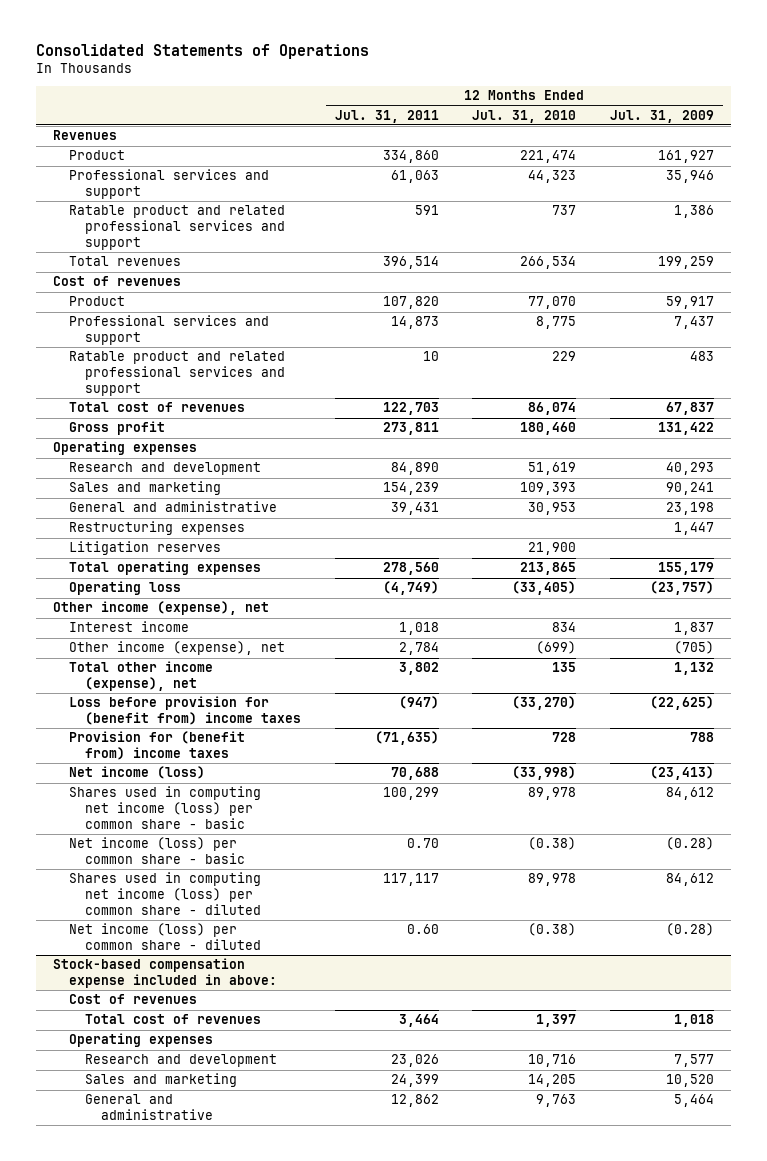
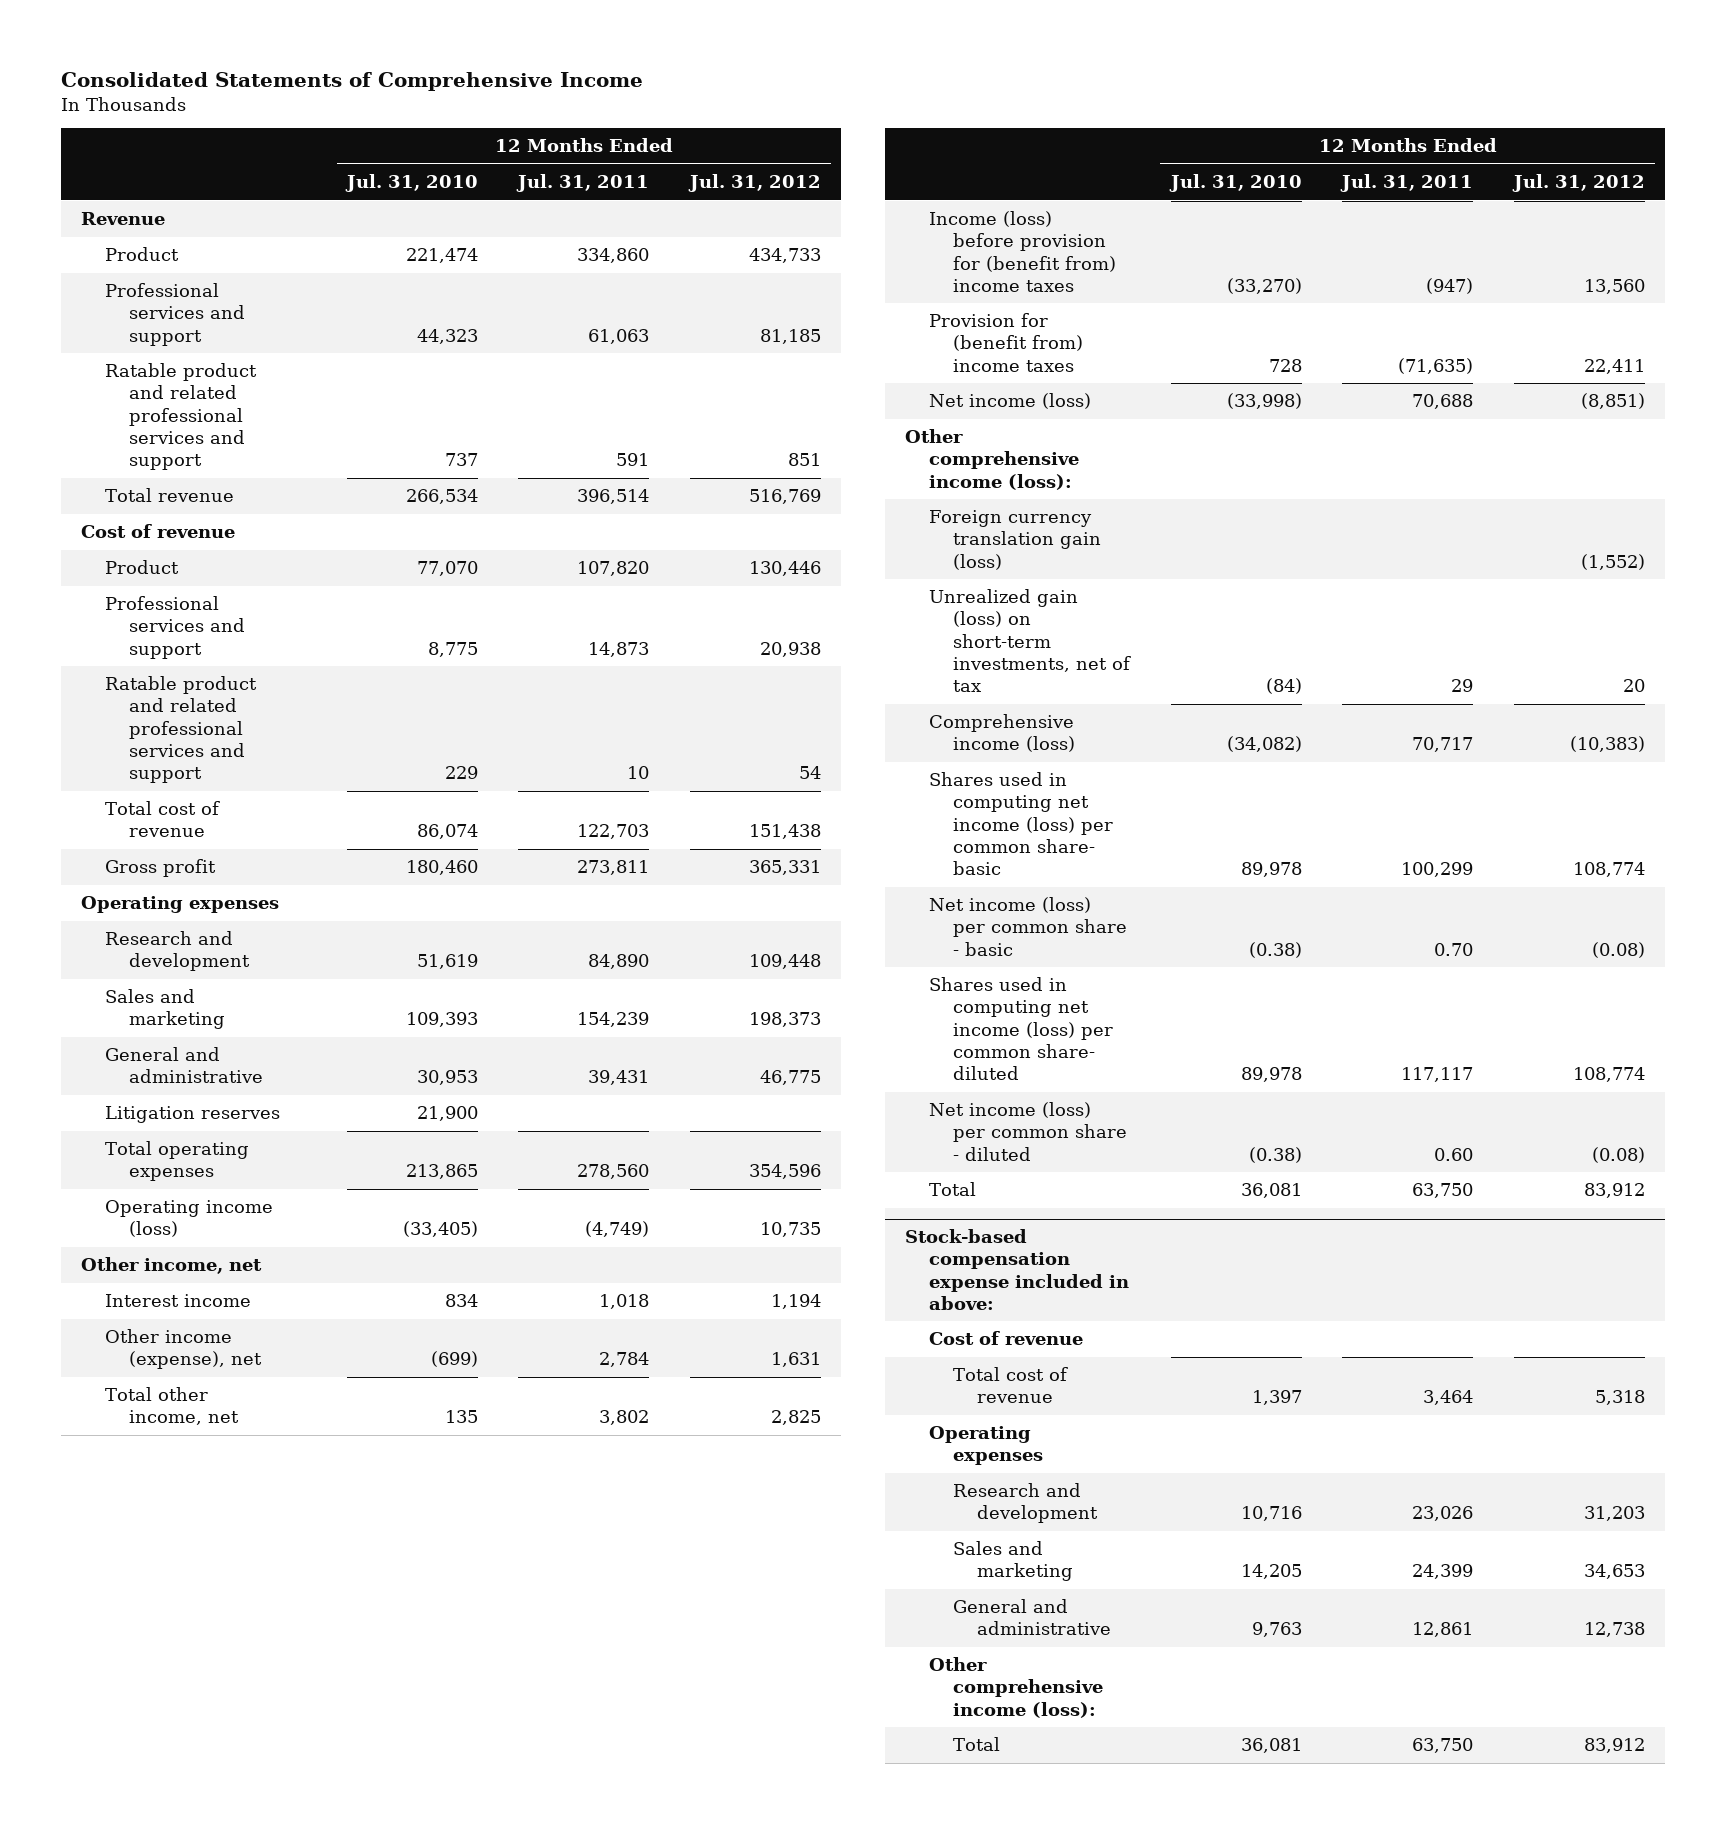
[35,43,369,59] Consolidated Statements of Operations -> [60,72,643,92] Consolidated Statements of Comprehensive Income
[610,109,715,123] Jul. 31, 2009 -> none
none -> [687,174,821,193] Jul. 31, 2012
[52,130,117,141] Revenues -> [80,212,165,226] Revenue
[68,256,181,267] Total revenues -> [104,488,234,503] Total revenue
[52,276,181,287] Cost of revenues -> [80,524,235,539] Cost of revenue
[68,402,245,413] Total cost of revenues -> [104,801,220,838] Total cost of revenue
[68,521,245,536] Restructuring expenses -> none
[68,581,181,596] Operating loss -> [104,1200,273,1238] Operating income (loss)
[52,601,269,616] Other income (expense), net -> [80,1257,262,1275] Other income, net
[68,661,213,691] Total other income (expense), net -> [104,1387,240,1426] Total other income, net
[68,696,301,725] Loss before provision for (benefit from) income taxes -> [928,211,1117,292] Income (loss) before provision for (benefit from) income taxes
none -> [904,429,1079,490] Other comprehensive income (loss):
none -> [928,510,1102,570] Foreign currency translation gain (loss)
none -> [928,589,1132,692] Unrealized gain (loss) on short-term investments, net of tax
none -> [928,714,1076,753] Comprehensive income (loss)
[68,786,261,829] Shares used in computing net income (loss) per common share - basic -> [928,772,1114,875] Shares used in computing net income (loss) per common share- basic
[68,872,261,915] Shares used in computing net income (loss) per common share - diluted -> [928,977,1114,1080] Shares used in computing net income (loss) per common share- diluted
none -> [928,1182,976,1197] Total
[68,994,197,1005] Cost of revenues -> [928,1331,1083,1346] Cost of revenue
[84,1014,261,1025] Total cost of revenues -> [953,1367,1069,1404] Total cost of revenue
[390,1094,439,1108] 12,862 -> [1412,1622,1474,1638] 12,861
none -> [928,1657,1104,1718] Other comprehensive income (loss):
none -> [953,1737,1001,1752] Total

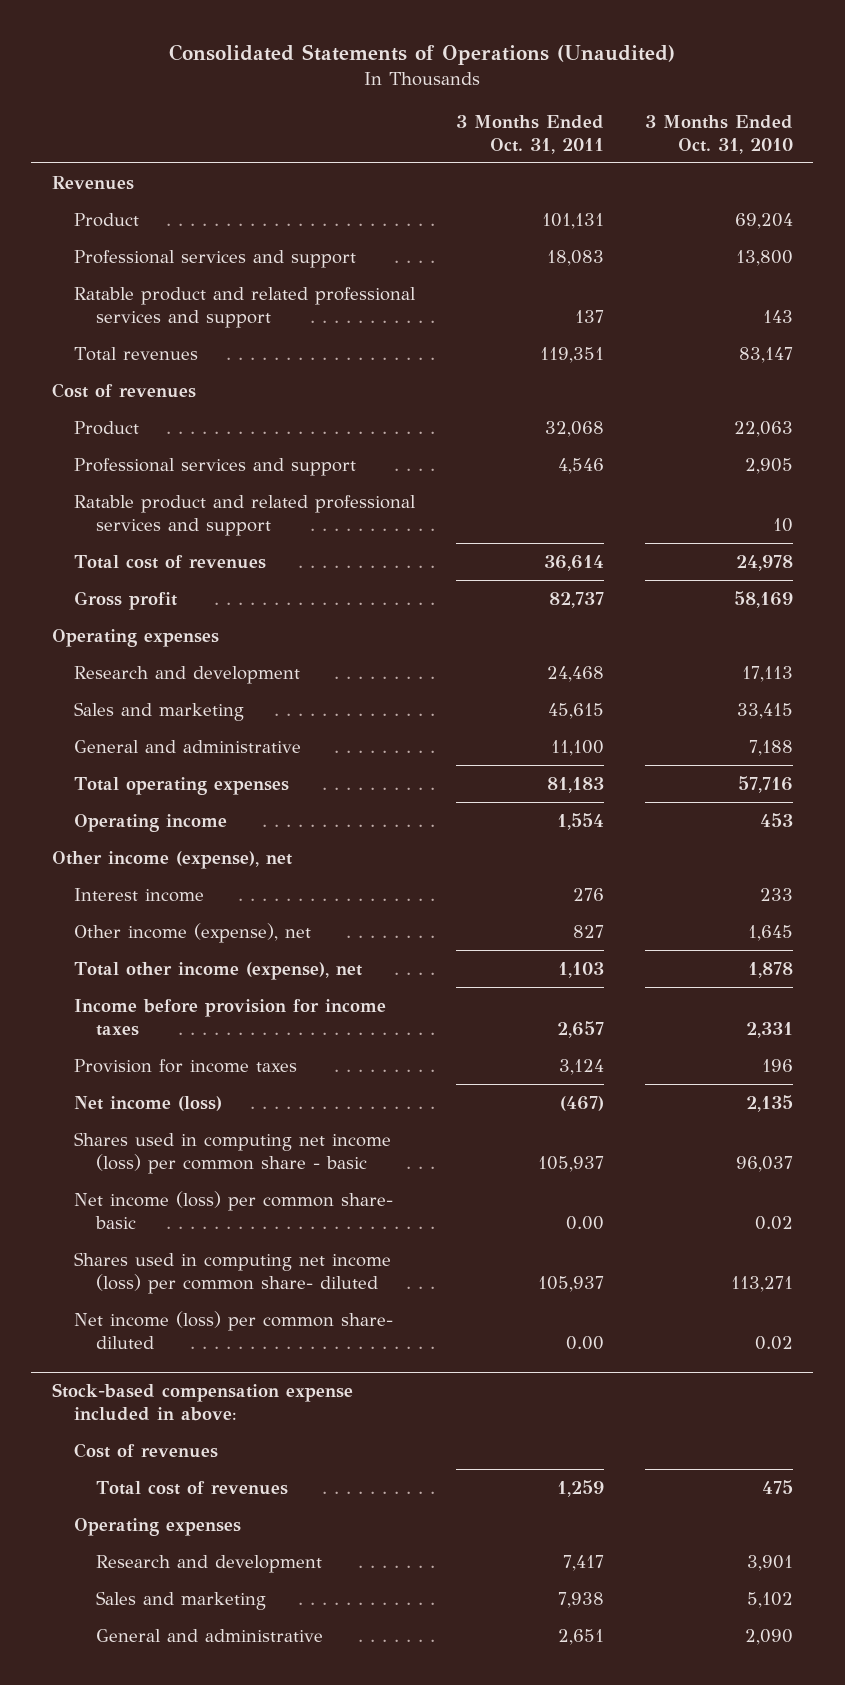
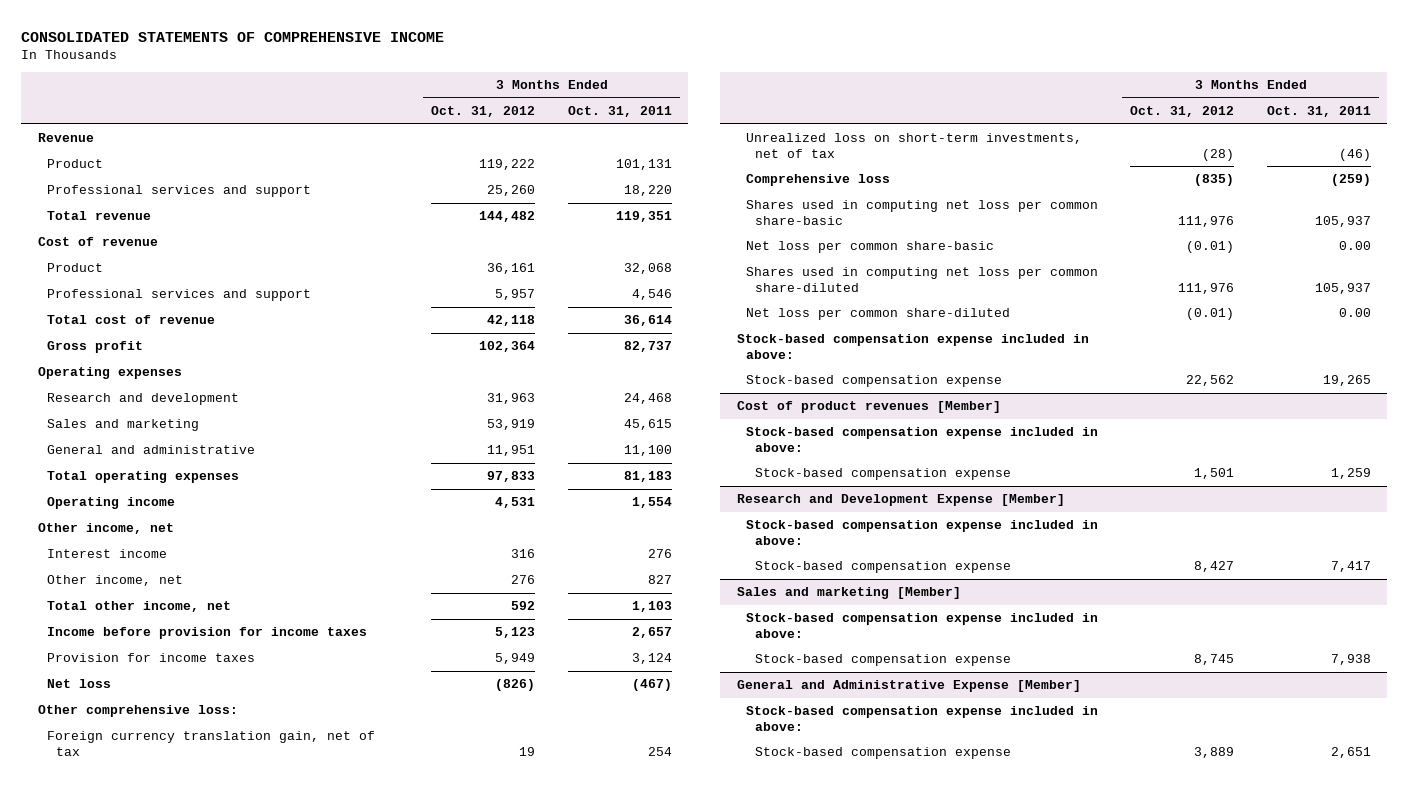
[169,43,676,65] Consolidated Statements of Operations (Unaudited) -> [21,31,445,42] CONSOLIDATED STATEMENTS OF COMPREHENSIVE INCOME
[644,114,793,154] 3 Months Ended Oct. 31, 2010 -> none
none -> [431,106,536,118] Oct. 31, 2012
[51,175,134,190] Revenues -> [37,133,94,143] Revenue
[73,286,416,328] Ratable product and related professional services and support -> none
[546,249,604,266] 18,083 -> [623,185,672,197] 18,220
[73,346,198,361] Total revenues -> [46,211,151,221] Total revenue
[51,382,196,398] Cost of revenues -> [37,237,158,247] Cost of revenue
[73,494,416,536] Ratable product and related professional services and support -> none
[73,554,266,569] Total cost of revenues -> [46,315,215,325] Total cost of revenue
[51,850,292,869] Other income (expense), net -> [37,523,174,535] Other income, net
[73,922,311,943] Other income (expense), net -> [46,575,183,587] Other income, net
[73,961,362,980] Total other income (expense), net -> [46,601,231,613] Total other income, net
[51,1383,353,1422] Stock-based compensation expense included in above: -> none
[73,1442,218,1458] Cost of revenues -> none
[73,1517,241,1536] Operating expenses -> none
[73,1095,222,1111] Net income (loss) -> [46,679,111,689] Net loss
none -> [37,705,238,718] Other comprehensive loss:
none -> [46,731,375,756] Foreign currency translation gain, net of tax
none -> [745,133,1082,158] Unrealized loss on short-term investments, net of tax
none -> [745,174,890,187] Comprehensive loss
[73,1131,391,1174] Shares used in computing net income (loss) per common share - basic -> [745,200,1098,225] Shares used in computing net loss per common share-basic
[73,1190,393,1229] Net income (loss) per common share- basic -> [745,241,994,254] Net loss per common share-basic
[73,1251,391,1294] Shares used in computing net income (loss) per common share- diluted -> [745,267,1098,292] Shares used in computing net loss per common share-diluted
[73,1310,393,1349] Net income (loss) per common share- diluted -> [745,308,1010,321] Net loss per common share-diluted
none -> [736,334,1089,359] Stock-based compensation expense included in above:
none -> [745,375,1002,388] Stock-based compensation expense
none -> [736,401,1001,414] Cost of product revenues [Member]
none -> [745,427,1098,452] Stock-based compensation expense included in above:
[95,1480,288,1495] Total cost of revenues -> [755,468,1012,481] Stock-based compensation expense
none -> [736,494,1065,507] Research and Development Expense [Member]
none -> [745,520,1098,545] Stock-based compensation expense included in above:
[95,1554,322,1573] Research and development -> [755,561,1012,574] Stock-based compensation expense
none -> [736,587,961,600] Sales and marketing [Member]
none -> [745,613,1098,638] Stock-based compensation expense included in above:
[95,1590,266,1610] Sales and marketing -> [755,654,1012,667] Stock-based compensation expense
none -> [736,680,1081,693] General and Administrative Expense [Member]
none -> [745,706,1098,731] Stock-based compensation expense included in above:
[95,1628,323,1642] General and administrative -> [755,747,1012,760] Stock-based compensation expense

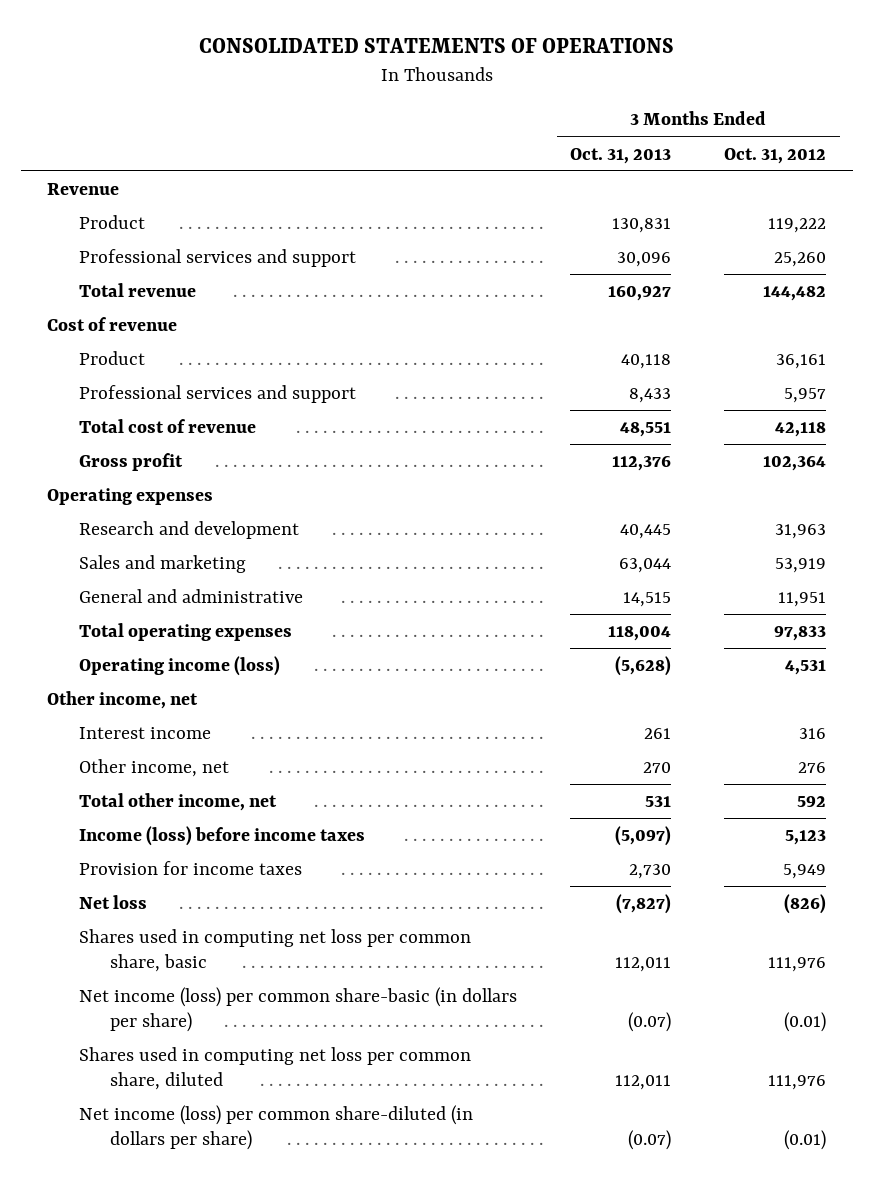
[21,31,445,42] CONSOLIDATED STATEMENTS OF COMPREHENSIVE INCOME -> [198,38,674,54] CONSOLIDATED STATEMENTS OF OPERATIONS
[567,106,672,118] Oct. 31, 2011 -> none
none -> [569,147,671,164] Oct. 31, 2013
[46,497,175,510] Operating income -> [78,656,280,677] Operating income (loss)
[46,627,367,640] Income before provision for income taxes -> [78,826,365,847] Income (loss) before income taxes
[37,705,238,718] Other comprehensive loss: -> none
[46,731,375,756] Foreign currency translation gain, net of tax -> none
[745,133,1082,158] Unrealized loss on short-term investments, net of tax -> none
[745,174,890,187] Comprehensive loss -> none
[736,334,1089,359] Stock-based compensation expense included in above: -> none
[745,375,1002,388] Stock-based compensation expense -> none
[736,401,1001,414] Cost of product revenues [Member] -> none
[745,427,1098,452] Stock-based compensation expense included in above: -> none
[755,468,1012,481] Stock-based compensation expense -> none
[736,494,1065,507] Research and Development Expense [Member] -> none
[745,520,1098,545] Stock-based compensation expense included in above: -> none
[755,561,1012,574] Stock-based compensation expense -> none
[736,587,961,600] Sales and marketing [Member] -> none
[745,613,1098,638] Stock-based compensation expense included in above: -> none
[755,654,1012,667] Stock-based compensation expense -> none
[736,680,1081,693] General and Administrative Expense [Member] -> none
[745,706,1098,731] Stock-based compensation expense included in above: -> none
[755,747,1012,760] Stock-based compensation expense -> none
[745,200,1098,225] Shares used in computing net loss per common share-basic -> [78,929,471,973] Shares used in computing net loss per common share, basic
[745,241,994,254] Net loss per common share-basic -> [78,987,517,1033] Net income (loss) per common share-basic (in dollars per share)
[745,267,1098,292] Shares used in computing net loss per common share-diluted -> [78,1047,471,1091] Shares used in computing net loss per common share, diluted
[745,308,1010,321] Net loss per common share-diluted -> [78,1105,473,1151] Net income (loss) per common share-diluted (in dollars per share)

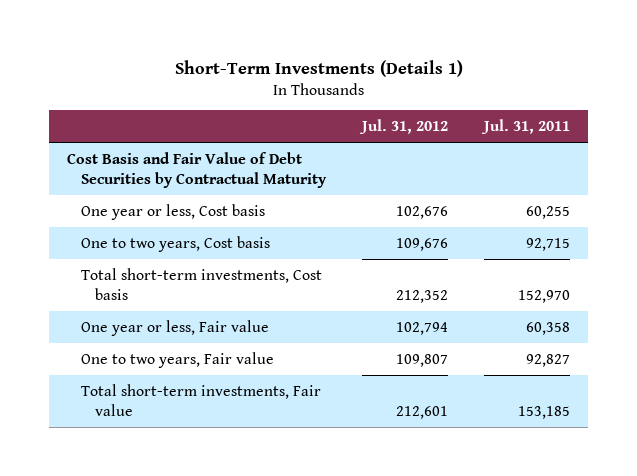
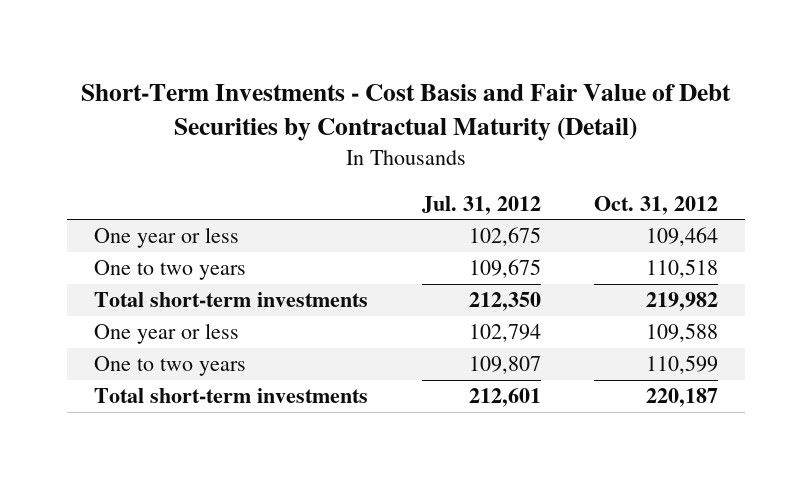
[174,59,463,77] Short-Term Investments (Details 1) -> [81,84,732,142] Short-Term Investments - Cost Basis and Fair Value of Debt Securities by Contractual Maturity (Detail)
[480,119,570,135] Jul. 31, 2011 -> none
none -> [594,195,719,215] Oct. 31, 2012
[67,151,328,188] Cost Basis and Fair Value of Debt Securities by Contractual Maturity -> none
[81,203,266,220] One year or less, Cost basis -> [93,227,239,249] One year or less
[396,205,449,219] 102,676 -> [468,227,541,247] 102,675
[81,235,271,252] One to two years, Cost basis -> [93,260,246,281] One to two years
[396,237,449,251] 109,676 -> [468,259,541,279] 109,675
[81,267,323,300] Total short-term investments, Cost basis -> [93,292,368,308] Total short-term investments
[396,289,449,303] 212,352 -> [468,292,541,312] 212,350
[81,319,270,336] One year or less, Fair value -> [93,323,239,345] One year or less
[81,351,275,368] One to two years, Fair value -> [93,356,246,377] One to two years
[81,383,322,416] Total short-term investments, Fair value -> [93,388,368,404] Total short-term investments

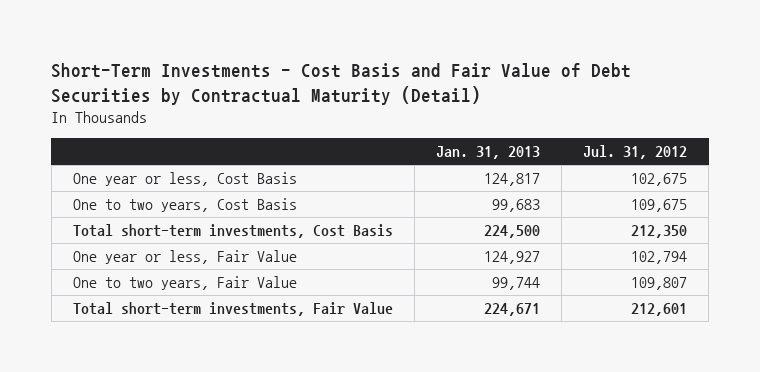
[594,195,719,215] Oct. 31, 2012 -> none
none -> [435,146,540,160] Jan. 31, 2013
[93,227,239,249] One year or less -> [72,172,297,187] One year or less, Cost Basis
[93,260,246,281] One to two years -> [72,198,297,213] One to two years, Cost Basis
[93,292,368,308] Total short-term investments -> [72,224,393,239] Total short-term investments, Cost Basis
[93,323,239,345] One year or less -> [72,250,297,265] One year or less, Fair Value
[93,356,246,377] One to two years -> [72,276,297,291] One to two years, Fair Value
[93,388,368,404] Total short-term investments -> [72,302,393,317] Total short-term investments, Fair Value

